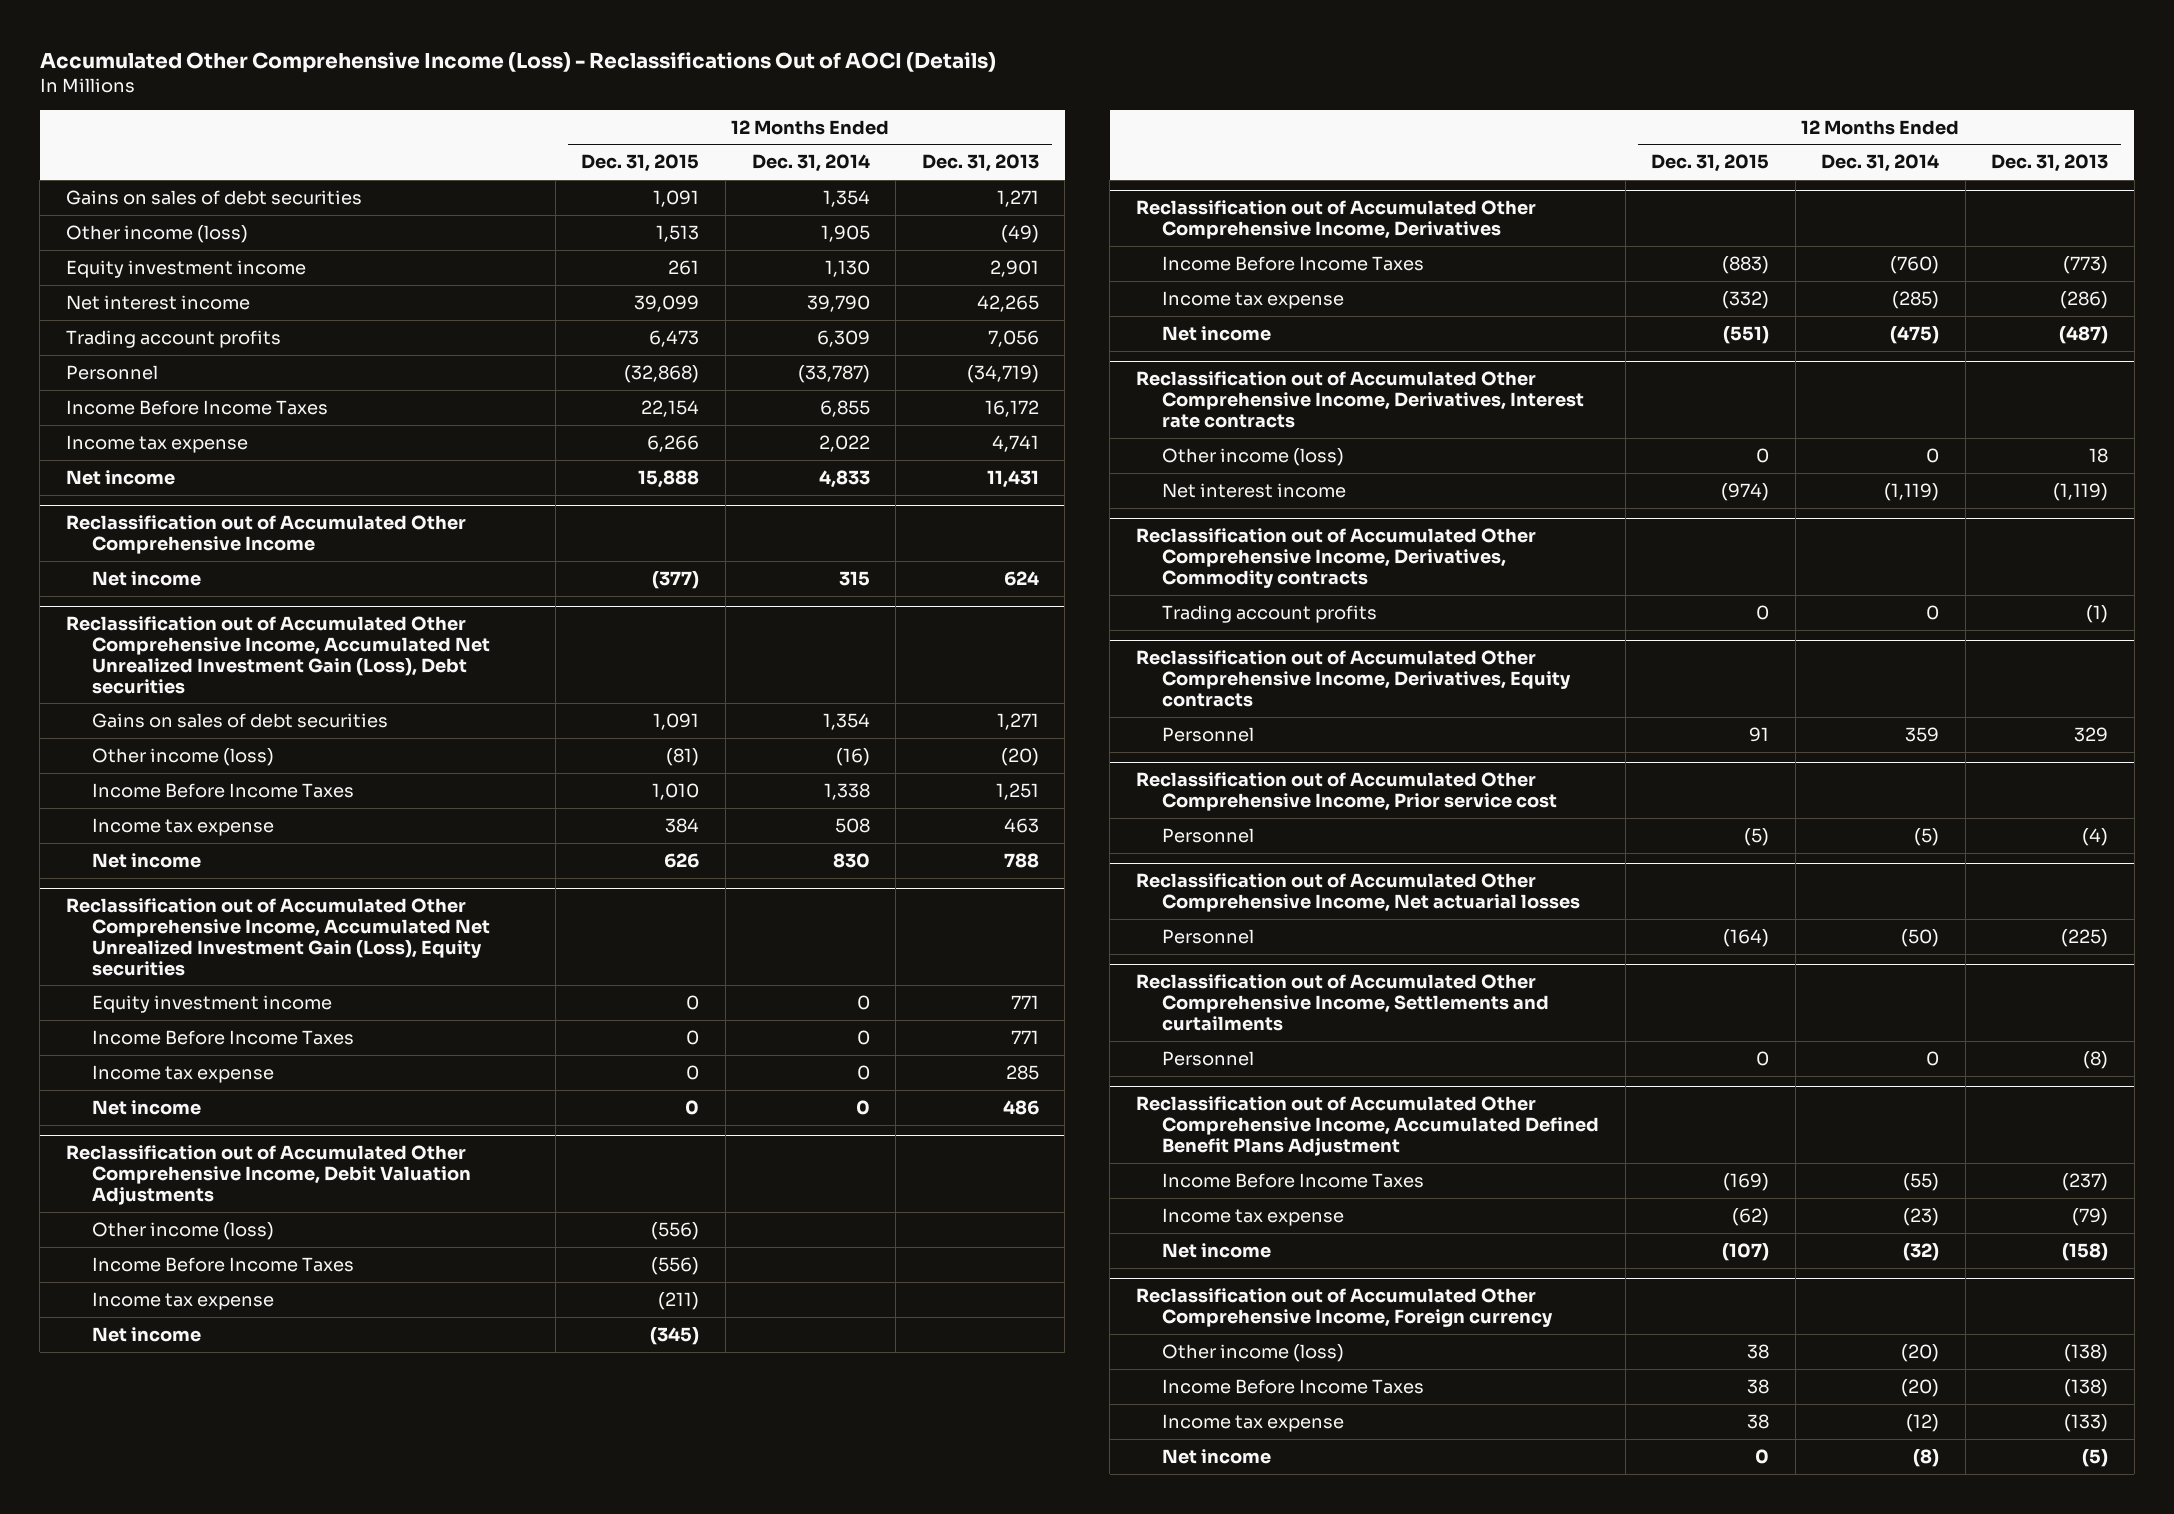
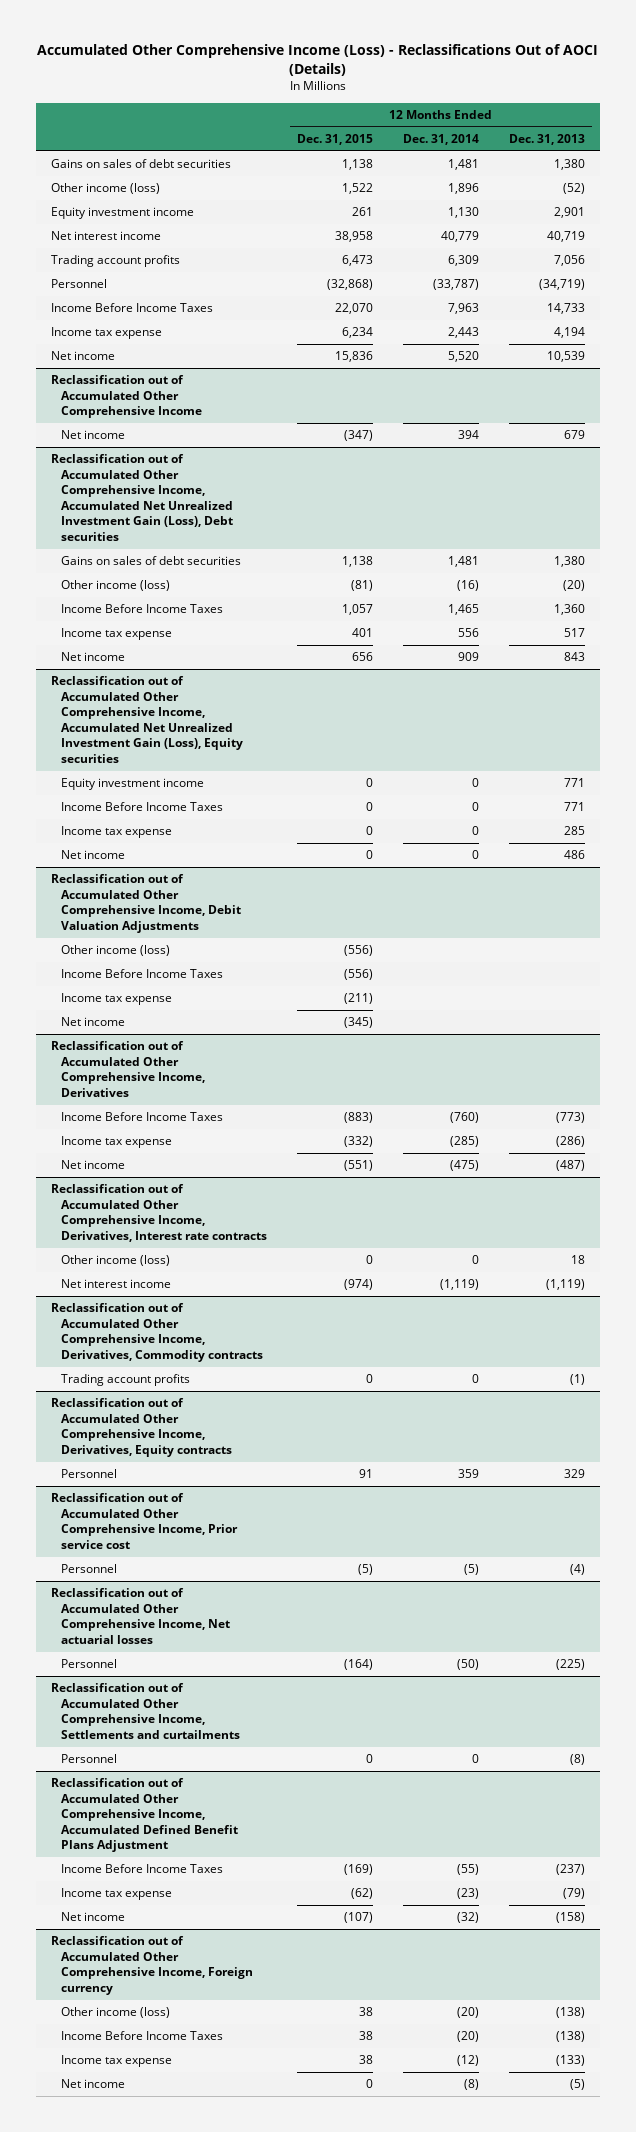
[653,189,700,207] 1,091 -> [342,159,374,171] 1,138
[822,189,870,207] 1,354 -> [448,159,480,171] 1,481
[996,189,1039,207] 1,271 -> [553,159,585,171] 1,380
[656,224,700,242] 1,513 -> [342,183,374,195] 1,522
[820,224,870,242] 1,905 -> [448,183,480,195] 1,896
[1000,224,1039,243] (49) -> [562,183,585,195] (52)
[634,294,700,312] 39,099 -> [335,231,374,243] 38,958
[806,294,870,312] 39,790 -> [441,231,480,243] 40,779
[976,294,1039,312] 42,265 -> [546,231,585,243] 40,719
[641,399,700,417] 22,154 -> [335,303,374,315] 22,070
[819,399,870,417] 6,855 -> [448,303,480,315] 7,963
[984,399,1039,417] 16,172 -> [546,303,585,315] 14,733
[647,434,700,452] 6,266 -> [342,327,374,339] 6,234
[818,434,870,452] 2,022 -> [448,327,480,339] 2,443
[991,434,1039,452] 4,741 -> [553,327,585,339] 4,194
[638,469,700,488] 15,888 -> [335,351,374,363] 15,836
[818,469,870,488] 4,833 -> [448,351,480,363] 5,520
[986,469,1039,488] 11,431 -> [546,351,585,363] 10,539
[652,570,700,589] (377) -> [344,430,374,442] (347)
[838,570,870,586] 315 -> [458,430,480,440] 394
[1003,570,1039,586] 624 -> [563,430,585,440] 679
[653,712,700,730] 1,091 -> [342,556,374,568] 1,138
[822,712,870,730] 1,354 -> [448,556,480,568] 1,481
[996,712,1039,730] 1,271 -> [553,556,585,568] 1,380
[652,782,700,800] 1,010 -> [342,604,374,616] 1,057
[823,782,870,800] 1,338 -> [448,604,480,616] 1,465
[995,782,1039,800] 1,251 -> [553,604,585,616] 1,360
[665,817,700,833] 384 -> [352,628,374,638] 401
[834,817,870,833] 508 -> [458,628,480,638] 556
[1003,817,1039,833] 463 -> [563,628,585,638] 517
[664,852,700,868] 626 -> [352,652,374,662] 656
[832,852,870,868] 830 -> [458,652,480,662] 909
[1003,852,1039,868] 788 -> [563,652,585,662] 843

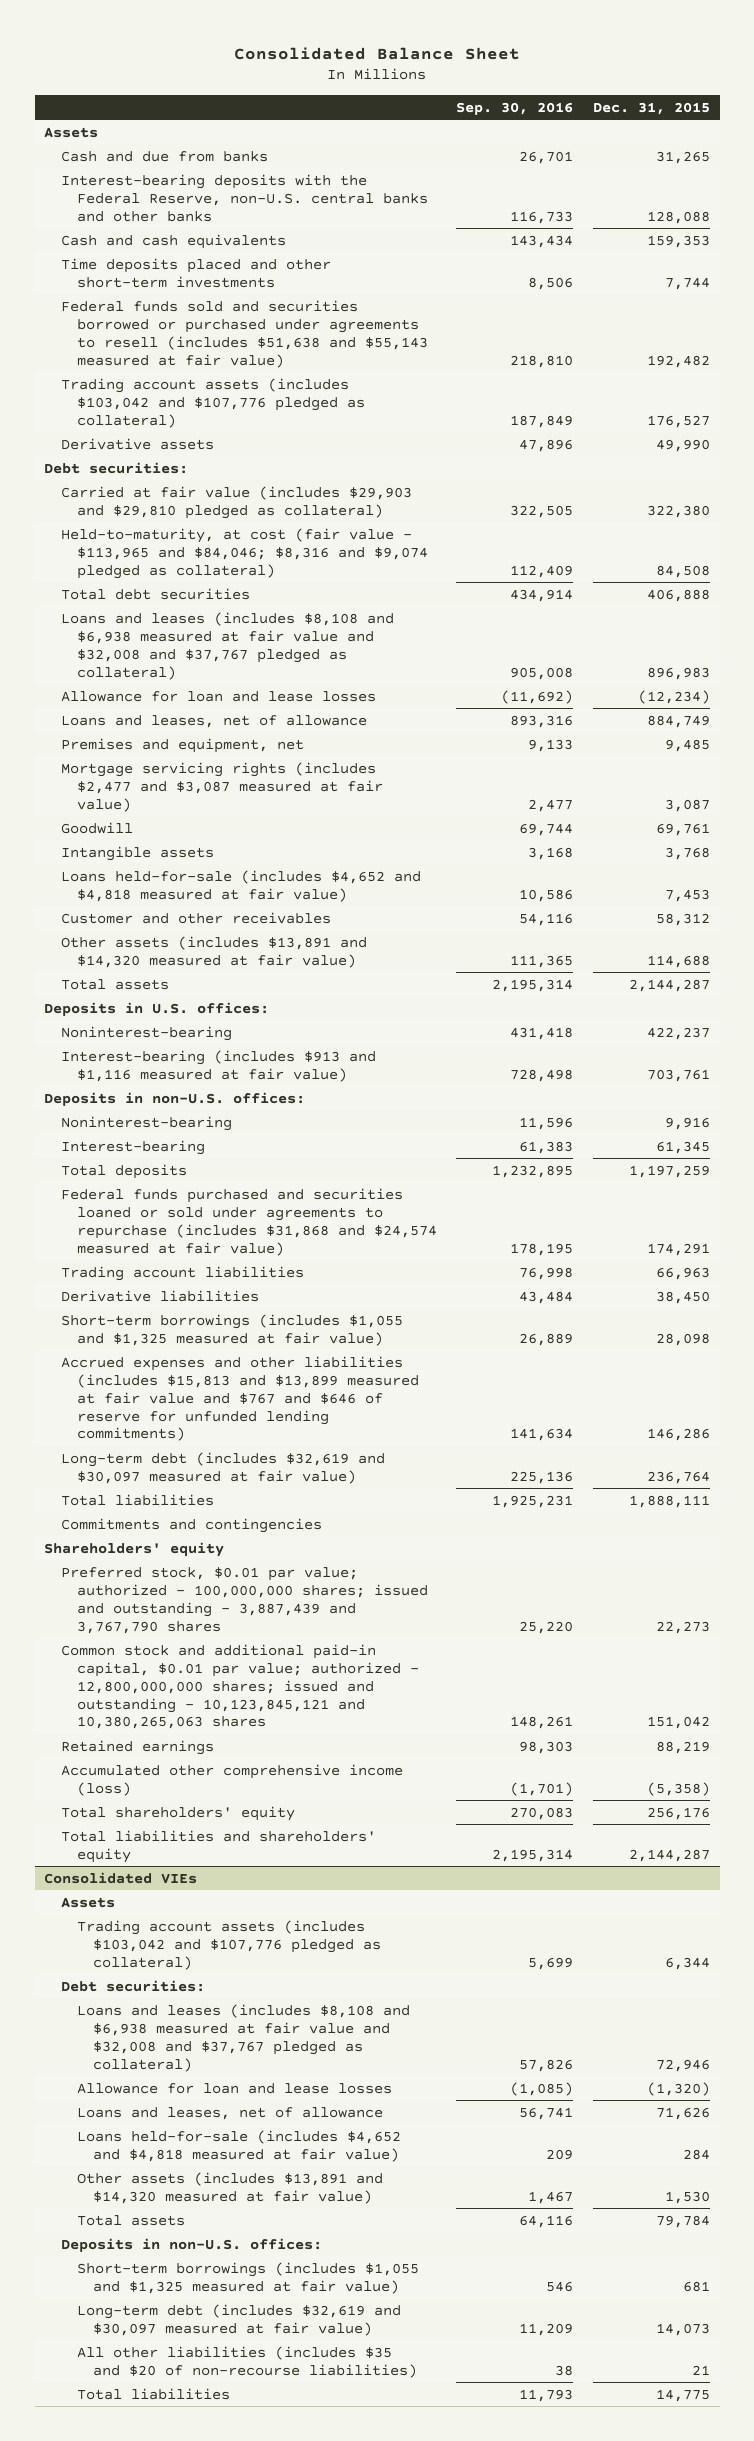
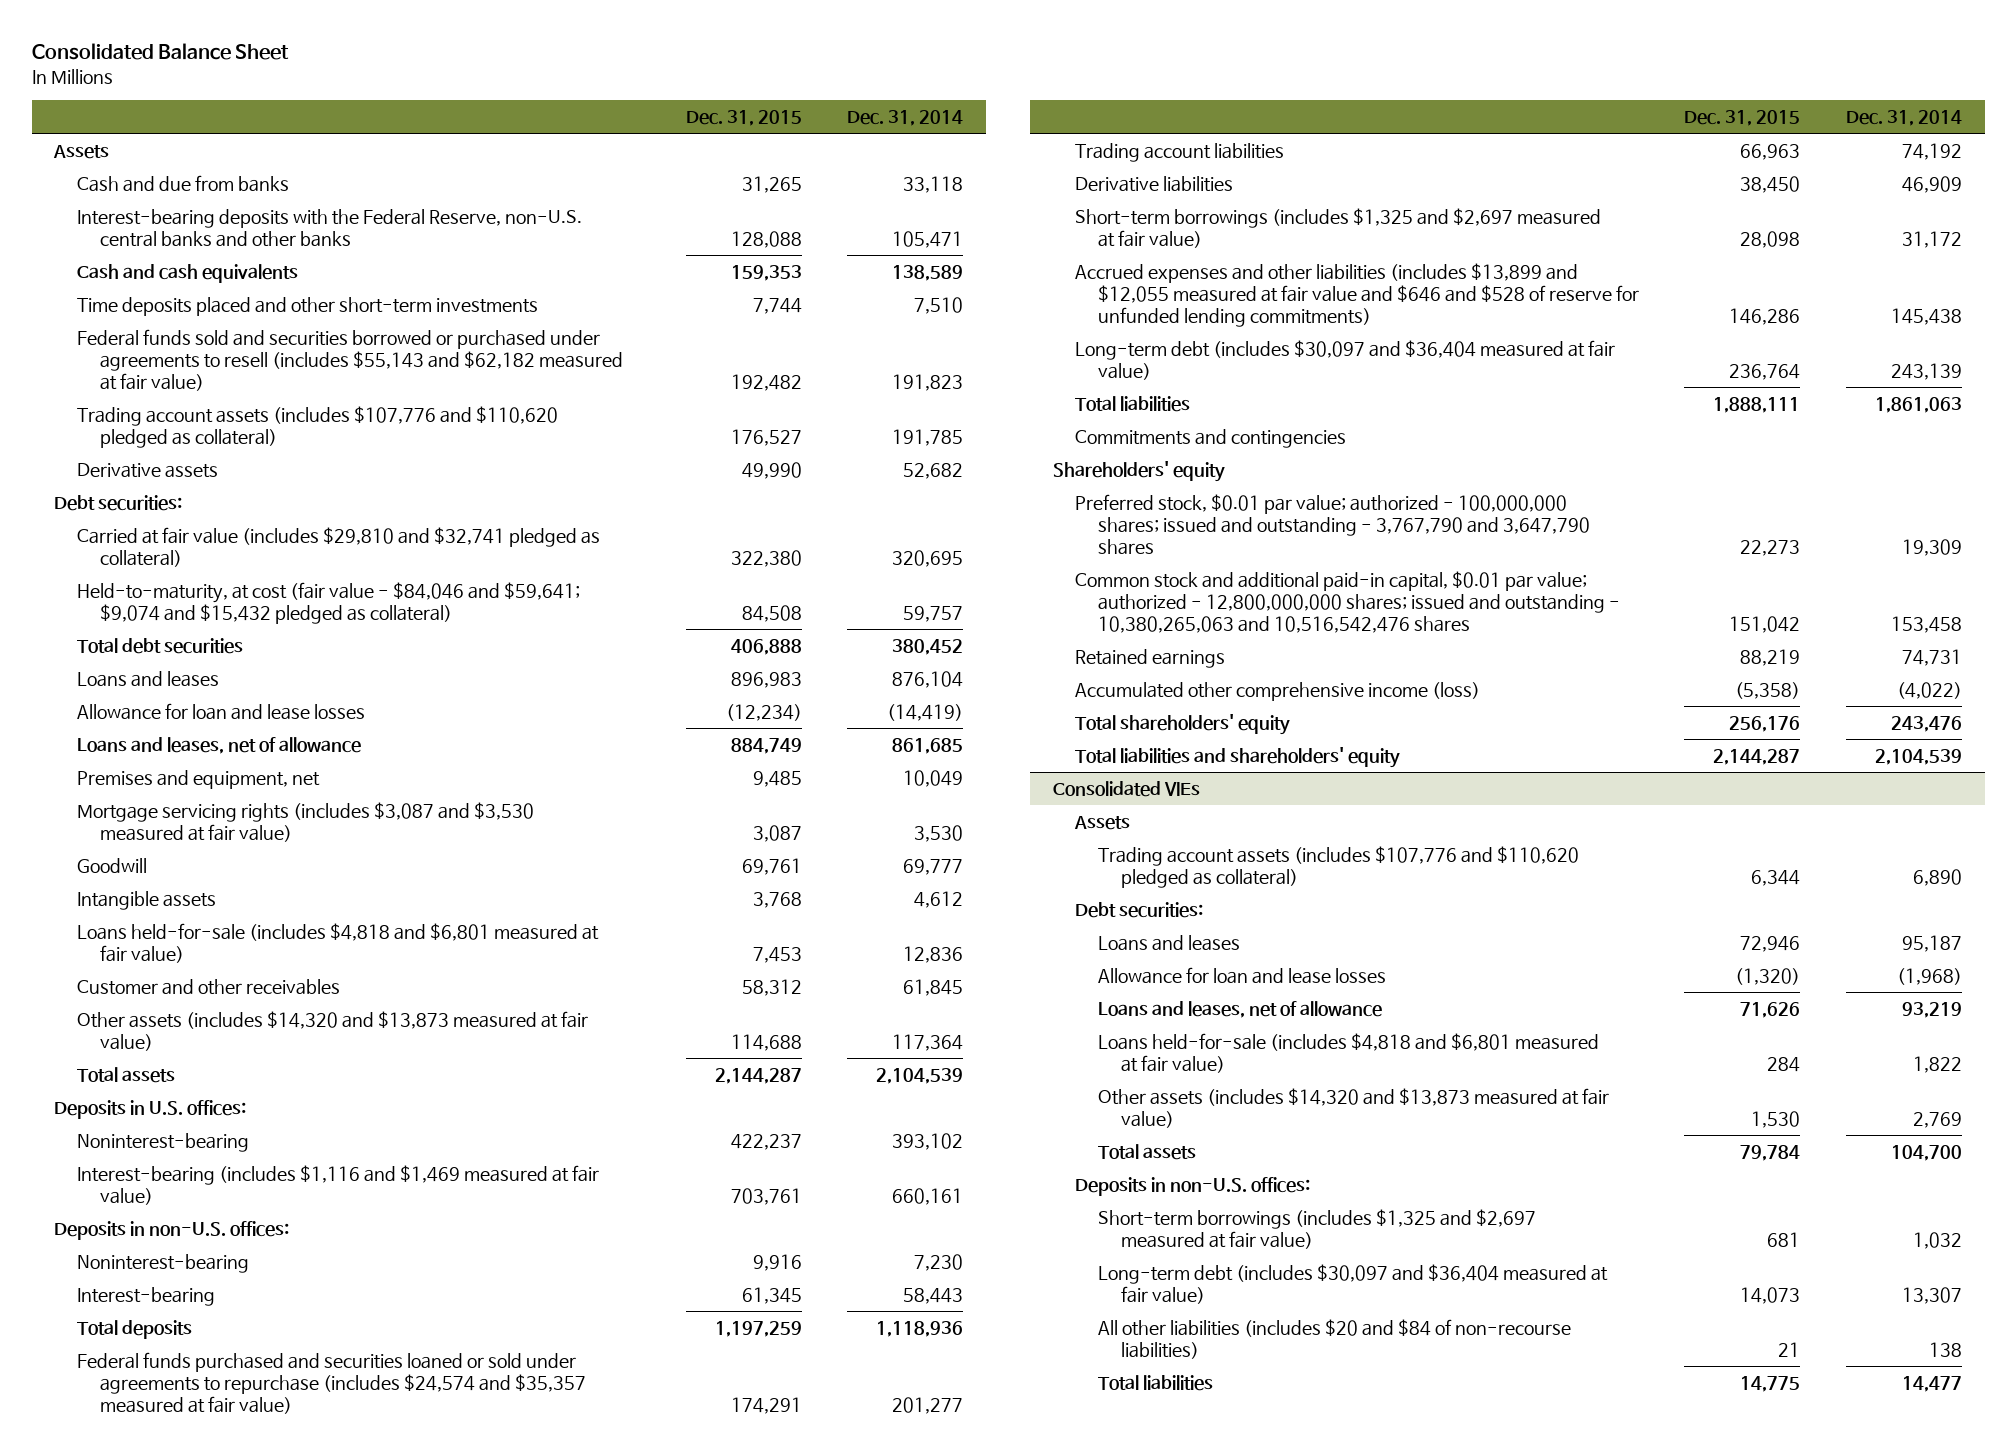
[456,101,574,115] Sep. 30, 2016 -> none
none -> [847,110,964,127] Dec. 31, 2014
[60,299,428,368] Federal funds sold and securities borrowed or purchased under agreements to resell (includes $51,638 and $55,143 measured at fair value) -> [76,328,623,391] Federal funds sold and securities borrowed or purchased under agreements to resell (includes $55,143 and $62,182 measured at fair value)
[60,377,365,428] Trading account assets (includes $103,042 and $107,776 pledged as collateral) -> [76,405,558,448] Trading account assets (includes $107,776 and $110,620 pledged as collateral)
[60,485,412,519] Carried at fair value (includes $29,903 and $29,810 pledged as collateral) -> [76,526,600,567] Carried at fair value (includes $29,810 and $32,741 pledged as collateral)
[60,527,428,579] Held-to-maturity, at cost (fair value - $113,965 and $84,046; $8,316 and $9,074 pledged as collateral) -> [76,581,580,624] Held-to-maturity, at cost (fair value - $84,046 and $59,641; $9,074 and $15,432 pledged as collateral)
[60,611,394,680] Loans and leases (includes $8,108 and $6,938 measured at fair value and $32,008 and $37,767 pledged as collateral) -> [76,670,219,687] Loans and leases
[60,761,383,812] Mortgage servicing rights (includes $2,477 and $3,087 measured at fair value) -> [76,801,534,842] Mortgage servicing rights (includes $3,087 and $3,530 measured at fair value)
[60,869,421,902] Loans held-for-sale (includes $4,652 and $4,818 measured at fair value) -> [76,922,599,963] Loans held-for-sale (includes $4,818 and $6,801 measured at fair value)
[60,935,367,968] Other assets (includes $13,891 and $14,320 measured at fair value) -> [76,1010,588,1051] Other assets (includes $14,320 and $13,873 measured at fair value)
[60,1049,376,1082] Interest-bearing (includes $913 and $1,116 measured at fair value) -> [76,1164,599,1205] Interest-bearing (includes $1,116 and $1,469 measured at fair value)
[60,1187,437,1256] Federal funds purchased and securities loaned or sold under agreements to repurchase (includes $31,868 and $24,574 measured at fair value) -> [76,1351,586,1414] Federal funds purchased and securities loaned or sold under agreements to repurchase (includes $24,574 and $35,357 measured at fair value)
[60,1313,403,1346] Short-term borrowings (includes $1,055 and $1,325 measured at fair value) -> [1075,207,1602,248] Short-term borrowings (includes $1,325 and $2,697 measured at fair value)
[60,1355,419,1442] Accrued expenses and other liabilities (includes $15,813 and $13,899 measured at fair value and $767 and $646 of reserve for unfunded lending commitments) -> [1075,262,1640,327] Accrued expenses and other liabilities (includes $13,899 and $12,055 measured at fair value and $646 and $528 of reserve for unfunded lending commitments)
[60,1451,385,1484] Long-term debt (includes $32,619 and $30,097 measured at fair value) -> [1075,339,1616,380] Long-term debt (includes $30,097 and $36,404 measured at fair value)
[60,1566,428,1634] Preferred stock, $0.01 par value; authorized - 100,000,000 shares; issued and outstanding - 3,887,439 and 3,767,790 shares -> [1075,493,1591,555] Preferred stock, $0.01 par value; authorized - 100,000,000 shares; issued and outstanding - 3,767,790 and 3,647,790 shares
[60,1643,419,1730] Common stock and additional paid-in capital, $0.01 par value; authorized - 12,800,000,000 shares; issued and outstanding - 10,123,845,121 and 10,380,265,063 shares -> [1075,570,1621,633] Common stock and additional paid-in capital, $0.01 par value; authorized - 12,800,000,000 shares; issued and outstanding - 10,380,265,063 and 10,516,542,476 shares
[76,1919,381,1970] Trading account assets (includes $103,042 and $107,776 pledged as collateral) -> [1098,845,1580,888] Trading account assets (includes $107,776 and $110,620 pledged as collateral)
[76,2003,410,2072] Loans and leases (includes $8,108 and $6,938 measured at fair value and $32,008 and $37,767 pledged as collateral) -> [1098,934,1241,951] Loans and leases
[76,2129,401,2162] Loans held-for-sale (includes $4,652 and $4,818 measured at fair value) -> [1098,1032,1600,1073] Loans held-for-sale (includes $4,818 and $6,801 measured at fair value)
[76,2171,383,2204] Other assets (includes $13,891 and $14,320 measured at fair value) -> [1098,1087,1610,1128] Other assets (includes $14,320 and $13,873 measured at fair value)
[76,2261,419,2294] Short-term borrowings (includes $1,055 and $1,325 measured at fair value) -> [1098,1208,1537,1249] Short-term borrowings (includes $1,325 and $2,697 measured at fair value)
[76,2303,401,2336] Long-term debt (includes $32,619 and $30,097 measured at fair value) -> [1098,1263,1609,1304] Long-term debt (includes $30,097 and $36,404 measured at fair value)
[76,2345,417,2378] All other liabilities (includes $35 and $20 of non-recourse liabilities) -> [1098,1318,1572,1359] All other liabilities (includes $20 and $84 of non-recourse liabilities)

